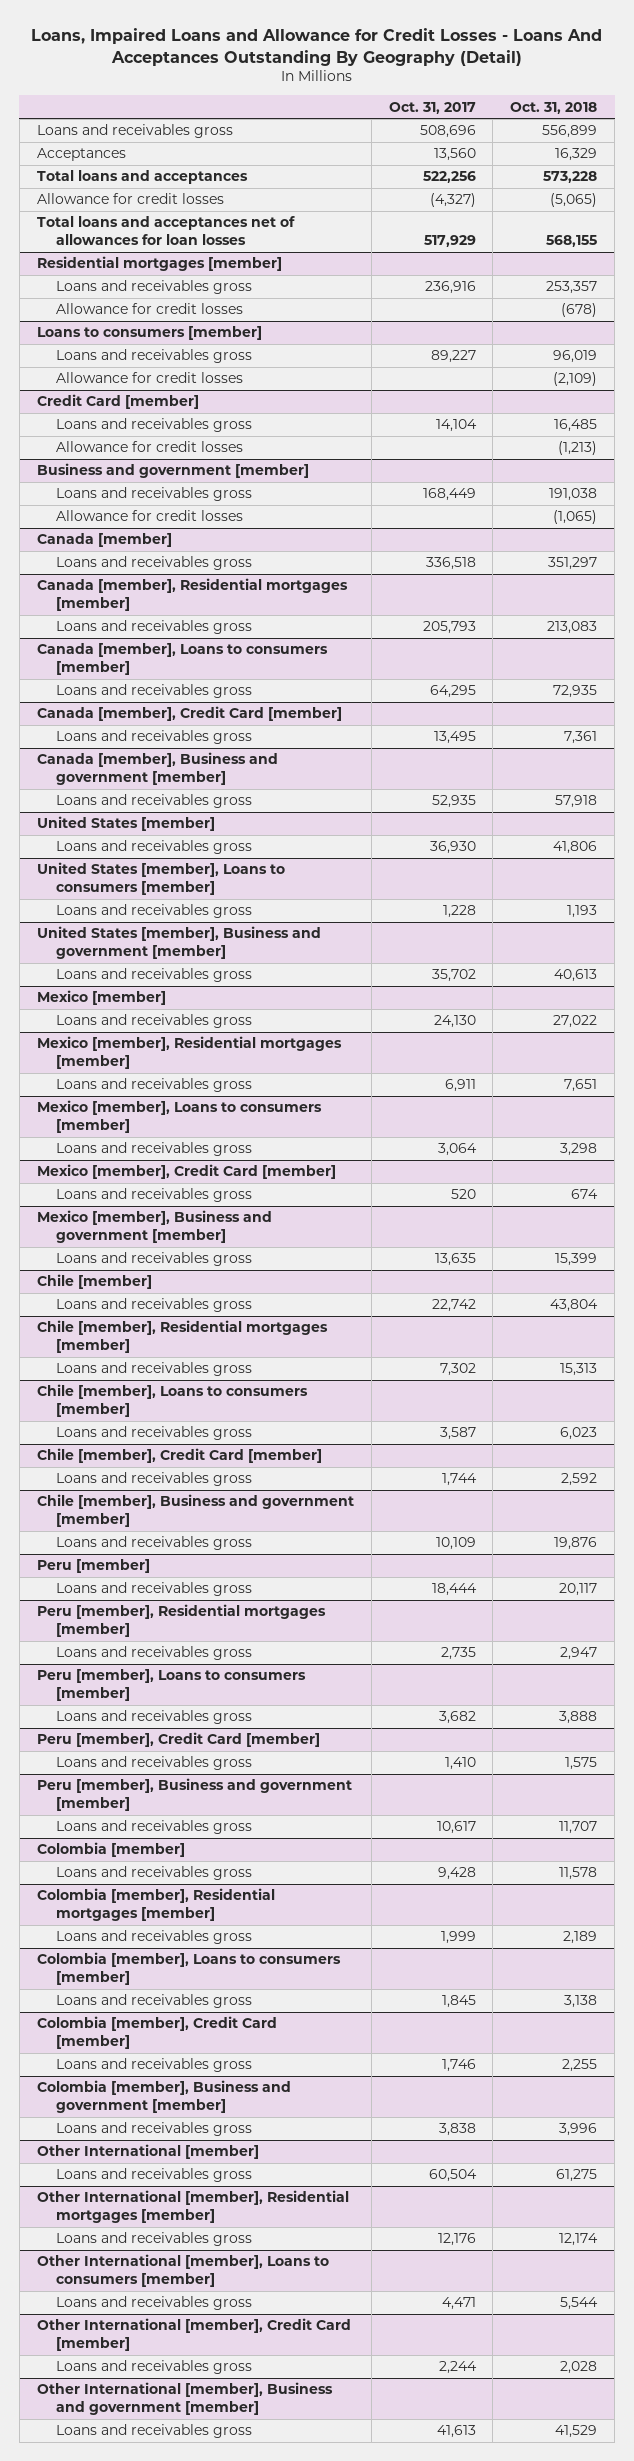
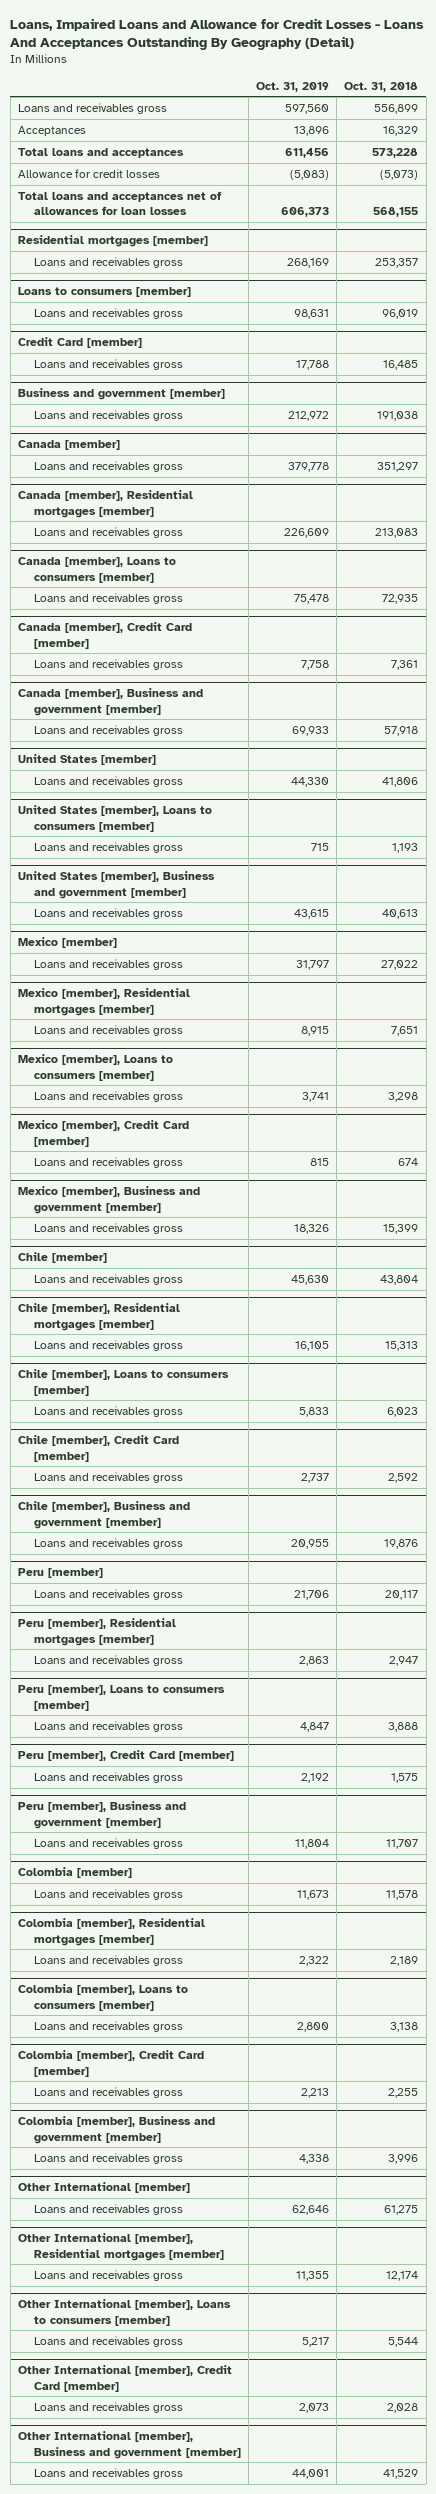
[388,101,476,114] Oct. 31, 2017 -> none
none -> [255,81,329,92] Oct. 31, 2019
[550,193,598,208] (5,065) -> [380,169,419,180] (5,073)
[56,303,244,315] Allowance for credit losses -> none
[56,372,244,384] Allowance for credit losses -> none
[56,441,244,453] Allowance for credit losses -> none
[56,510,244,522] Allowance for credit losses -> none

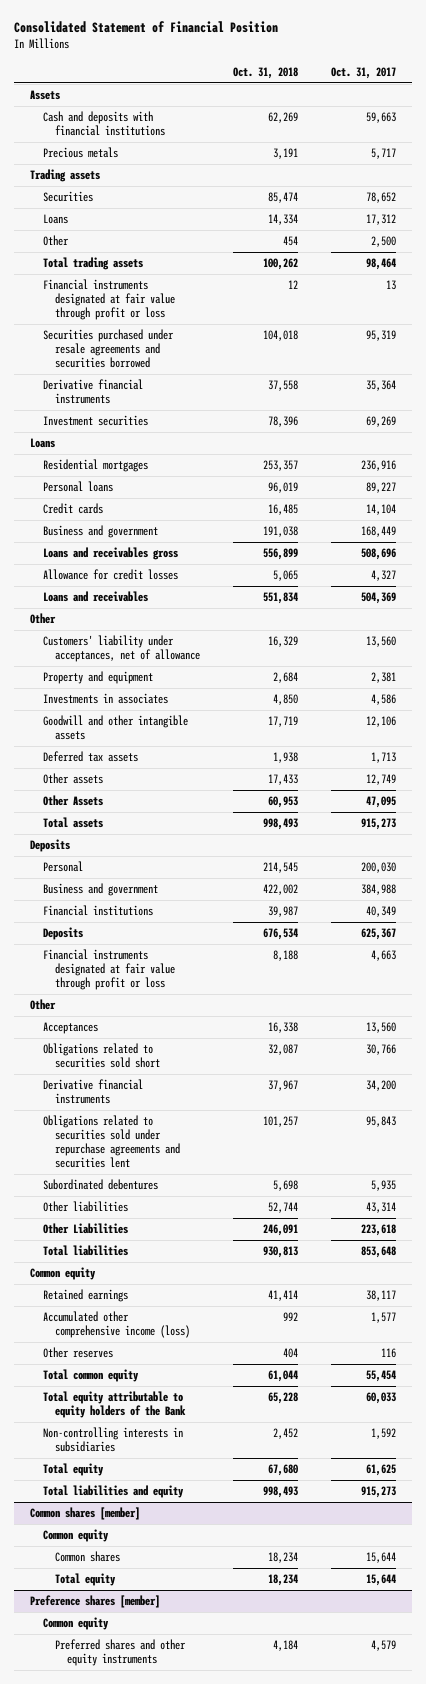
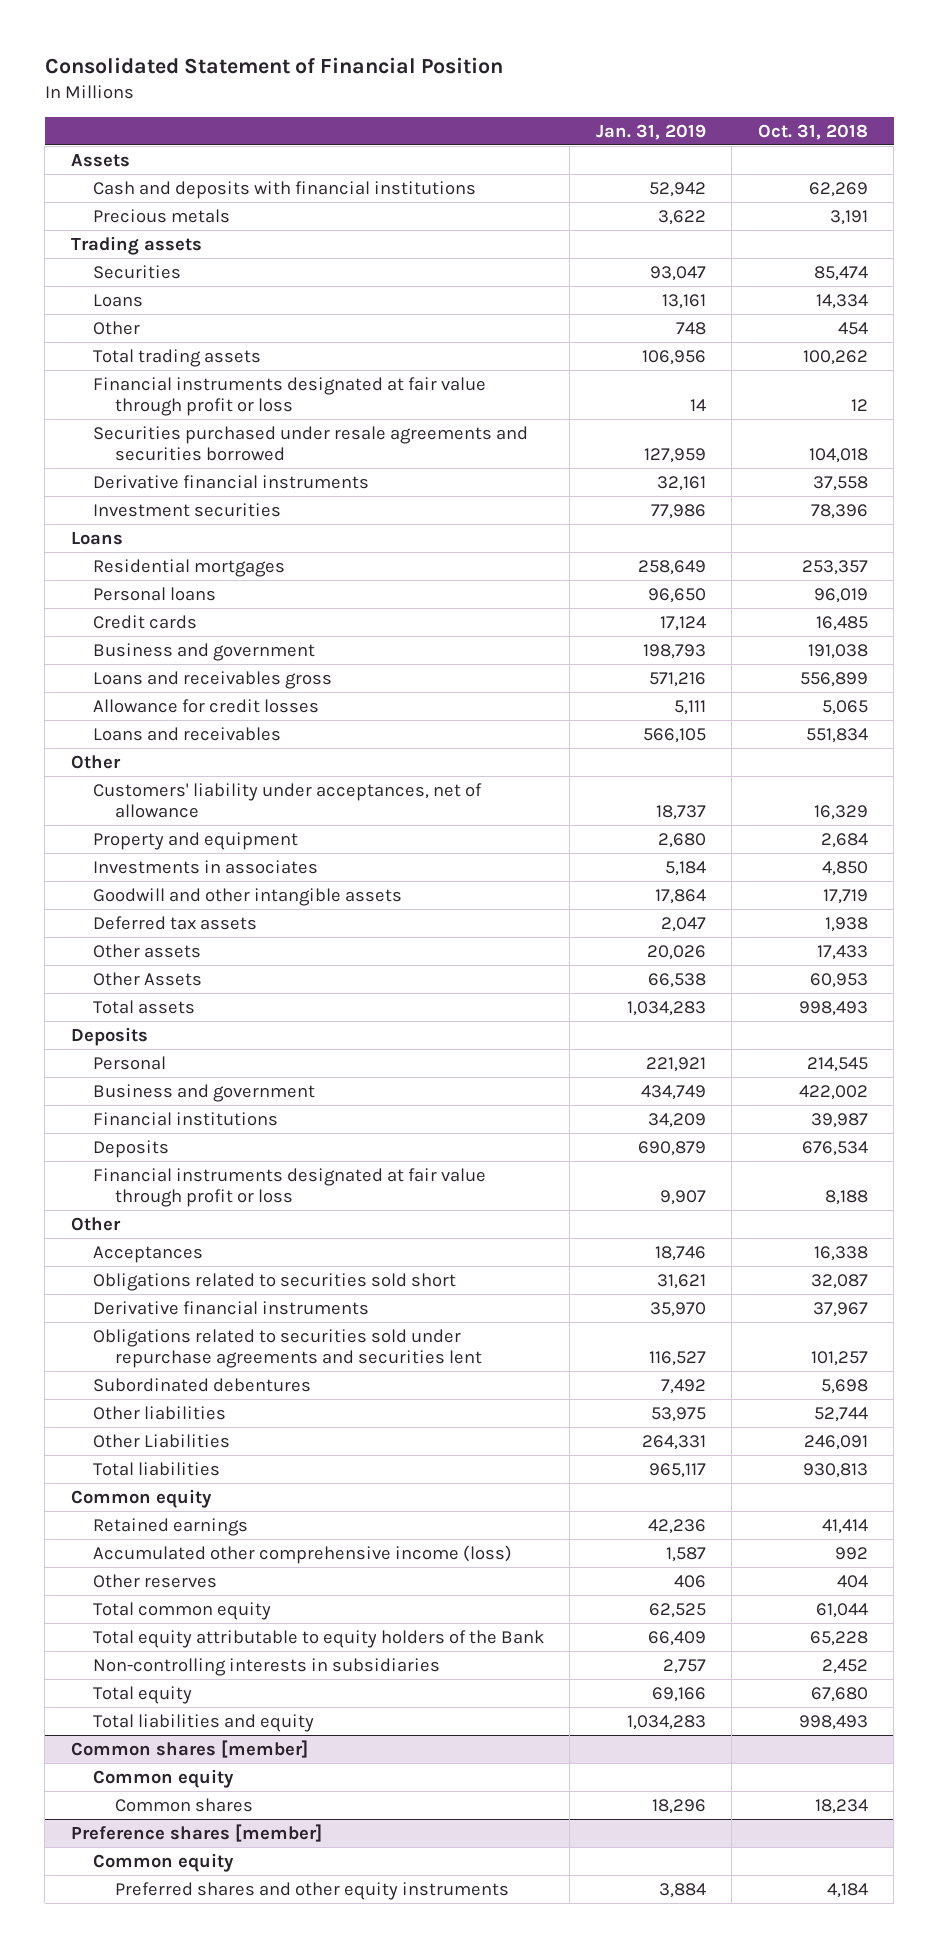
[330,66,396,79] Oct. 31, 2017 -> none
none -> [595,123,706,140] Jan. 31, 2019
[55,1573,117,1587] Total equity -> none

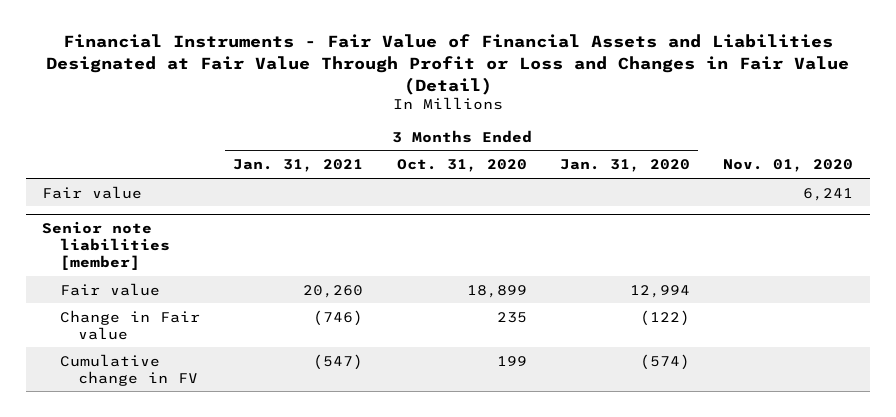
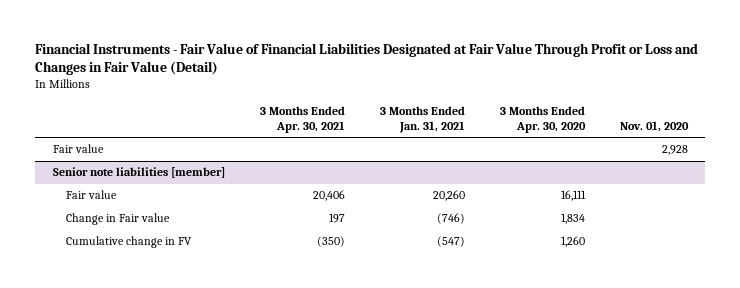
[45,34,849,95] Financial Instruments - Fair Value of Financial Assets and Liabilities Designated at Fair Value Through Profit or Loss and Changes in Fair Value (Detail) -> [35,42,699,75] Financial Instruments - Fair Value of Financial Liabilities Designated at Fair Value Through Profit or Loss and Changes in Fair Value (Detail)
[396,159,527,173] Oct. 31, 2020 -> none
[560,159,691,173] Jan. 31, 2020 -> none
none -> [259,106,345,133] 3 Months Ended Apr. 30, 2021
none -> [499,106,586,133] 3 Months Ended Apr. 30, 2020
[803,187,854,201] 6,241 -> [661,145,688,156] 2,928

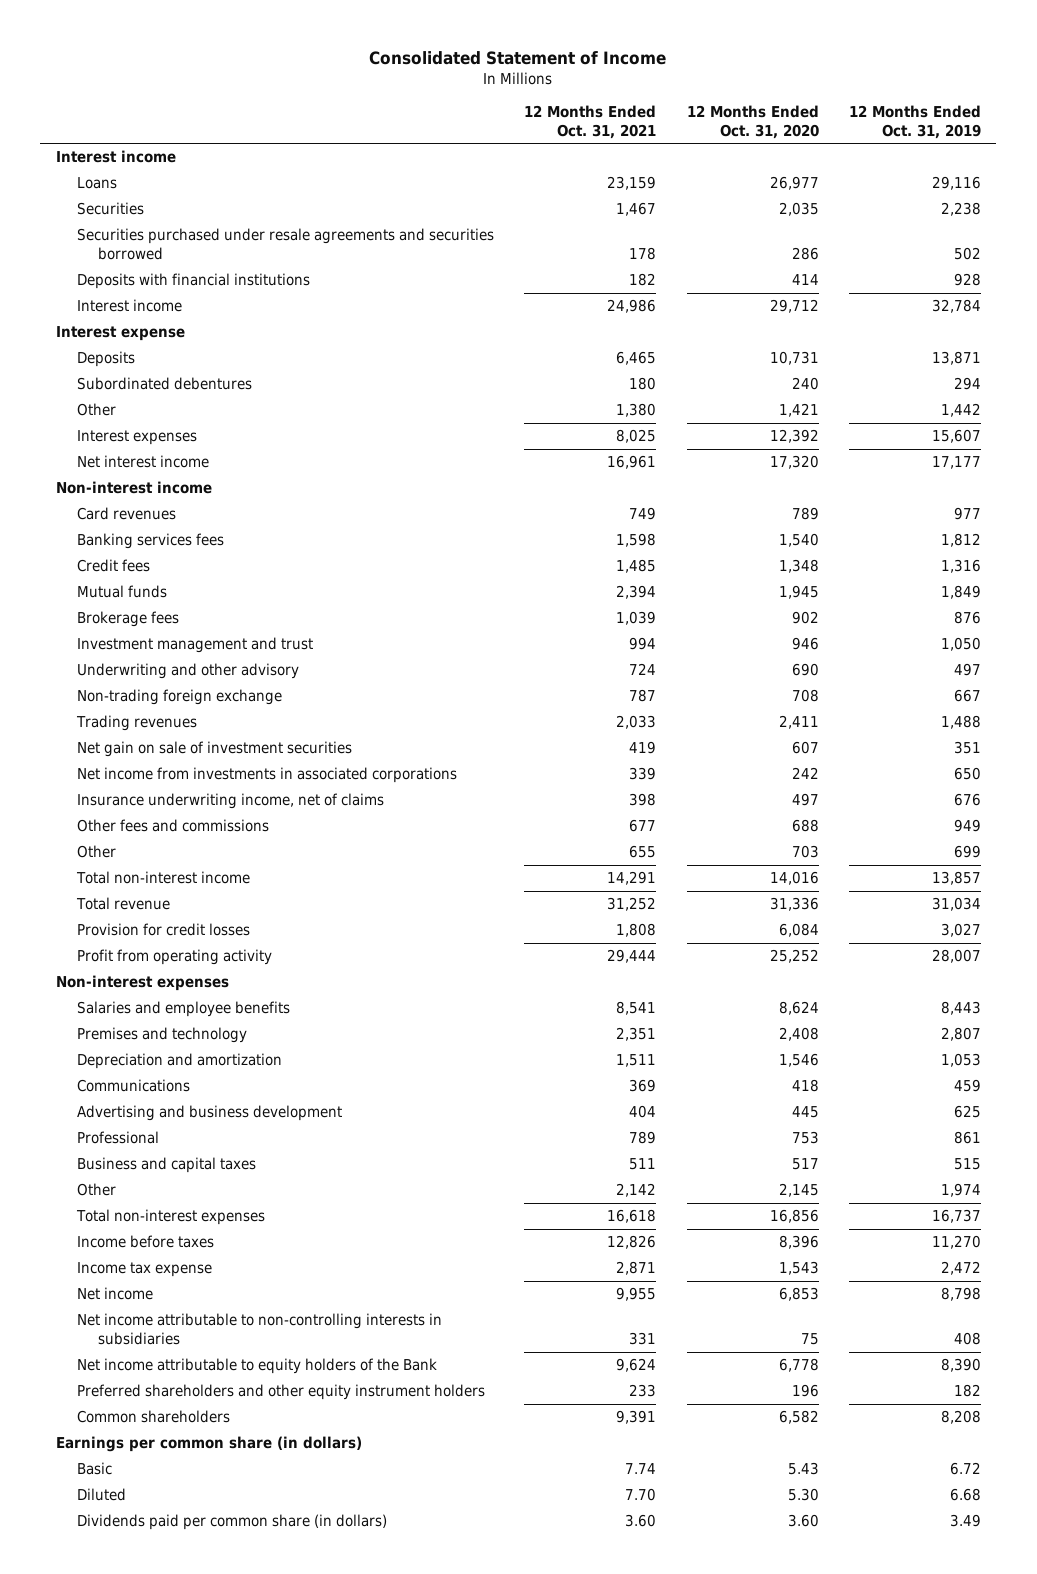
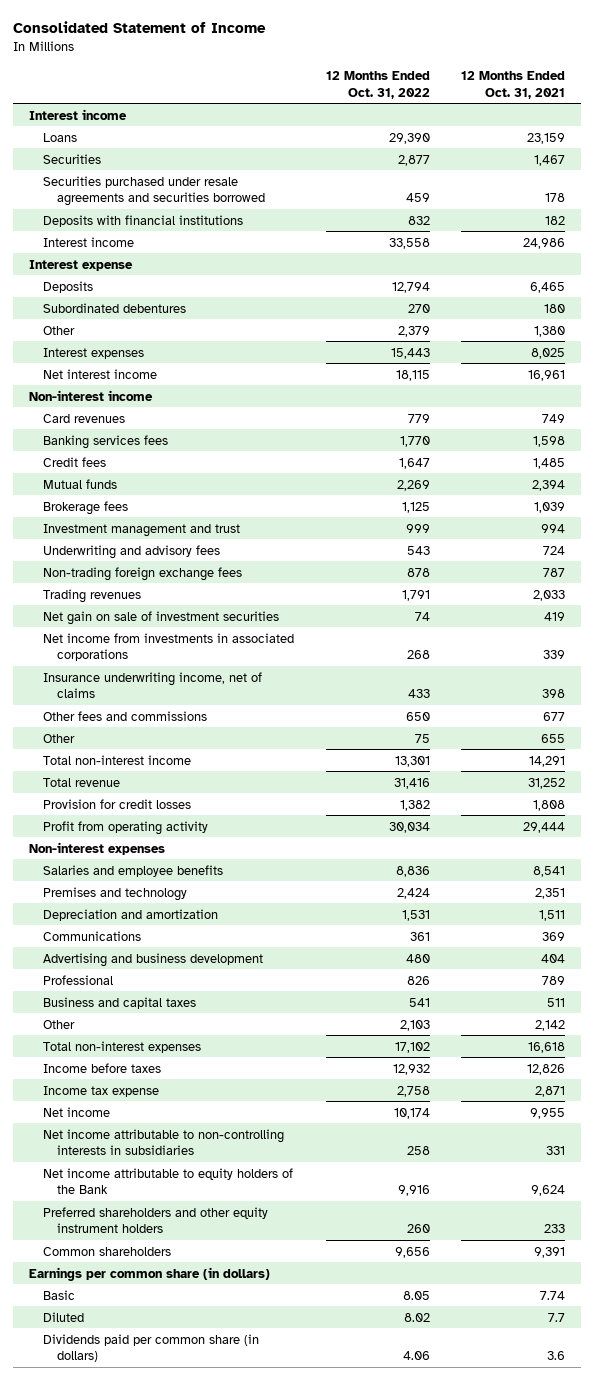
[686,105,819,140] 12 Months Ended Oct. 31, 2020 -> none
[848,105,981,140] 12 Months Ended Oct. 31, 2019 -> none
none -> [325,70,430,99] 12 Months Ended Oct. 31, 2022
[77,663,300,680] Underwriting and other advisory -> [43,544,221,559] Underwriting and advisory fees
[77,689,283,706] Non-trading foreign exchange -> [43,566,243,581] Non-trading foreign exchange fees
[625,1488,657,1502] 7.70 -> [548,1312,566,1322] 7.7
[625,1514,657,1528] 3.60 -> [547,1351,566,1361] 3.6

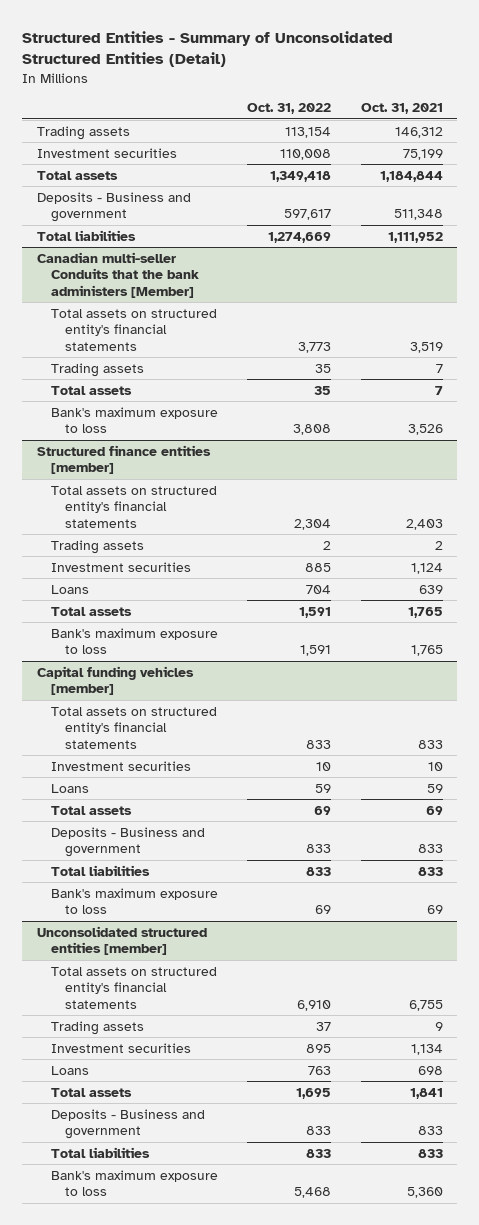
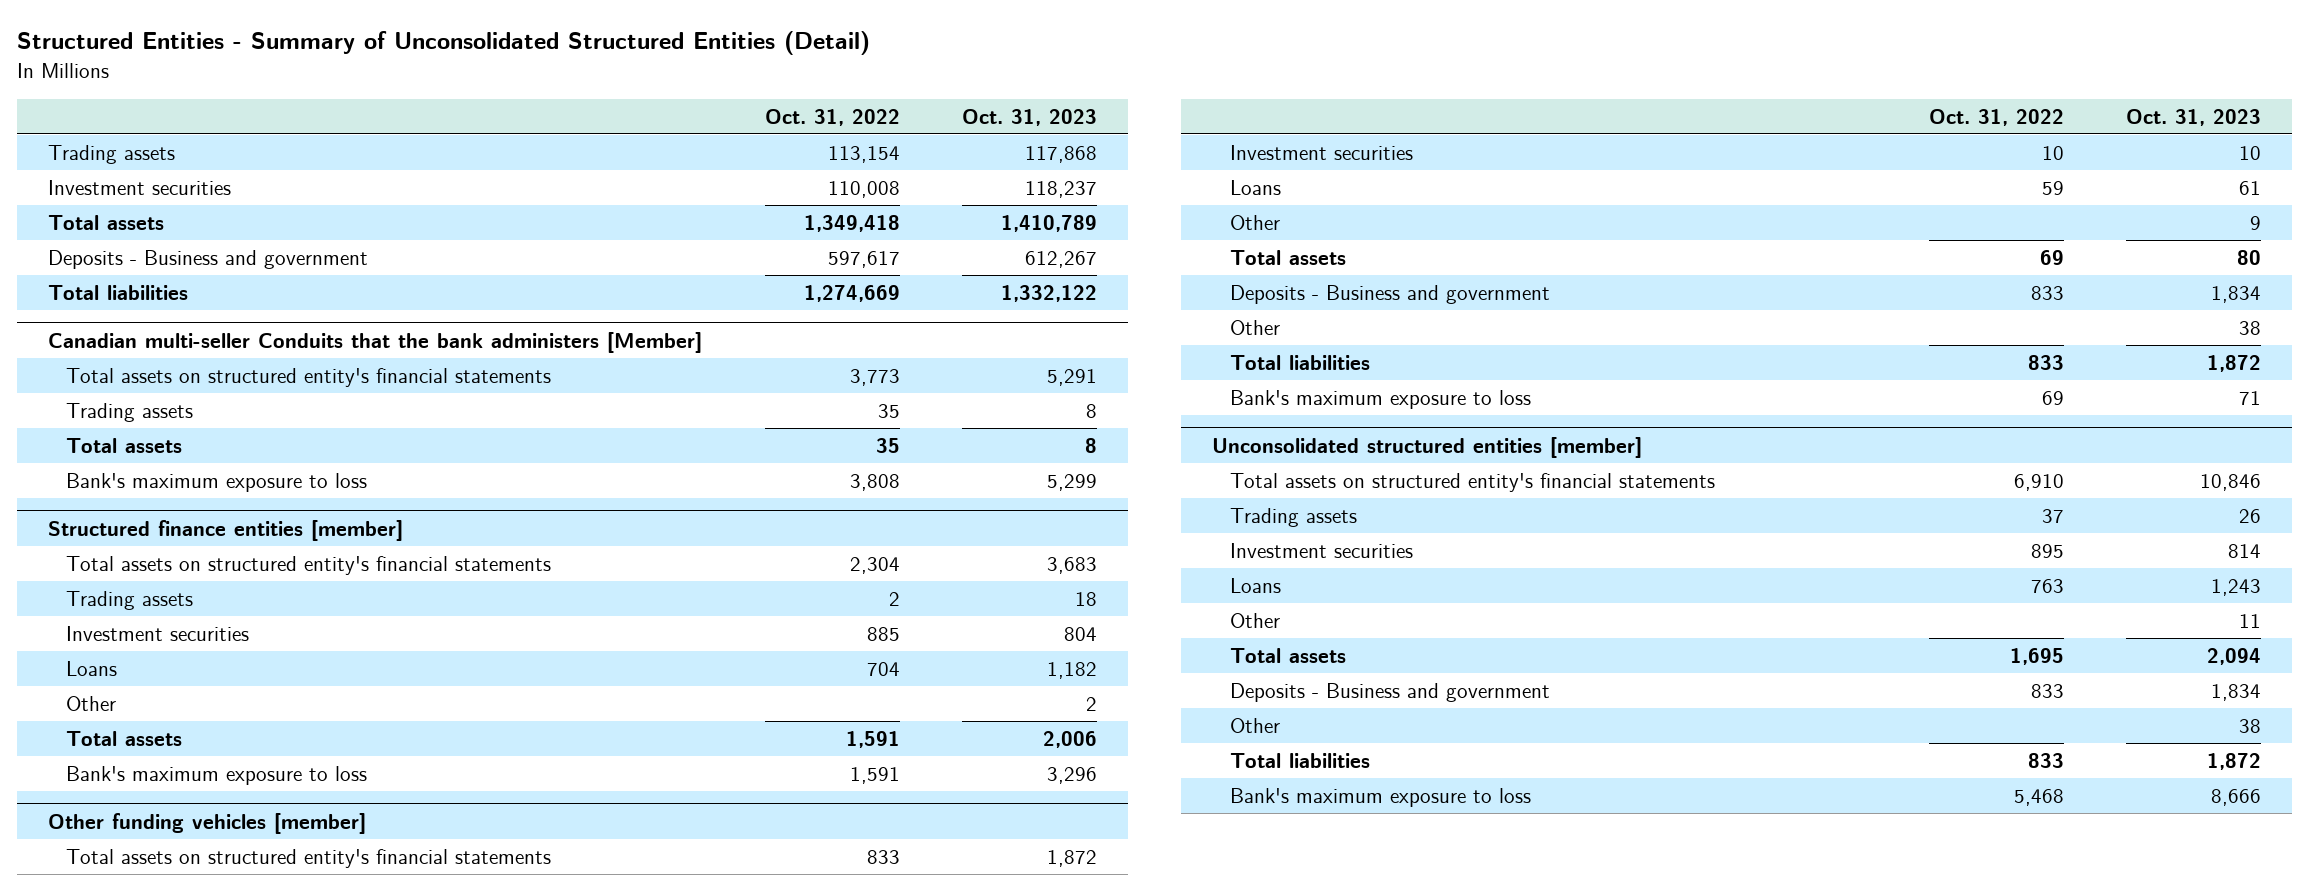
[360,103,443,115] Oct. 31, 2021 -> none
none -> [962,108,1098,126] Oct. 31, 2023
none -> [65,695,116,711] Other
[36,665,194,696] Capital funding vehicles [member] -> [48,812,367,834] Other funding vehicles [member]
none -> [1229,214,1280,230] Other
none -> [1229,319,1280,335] Other
none -> [1229,612,1280,628] Other
none -> [1229,717,1280,733] Other

